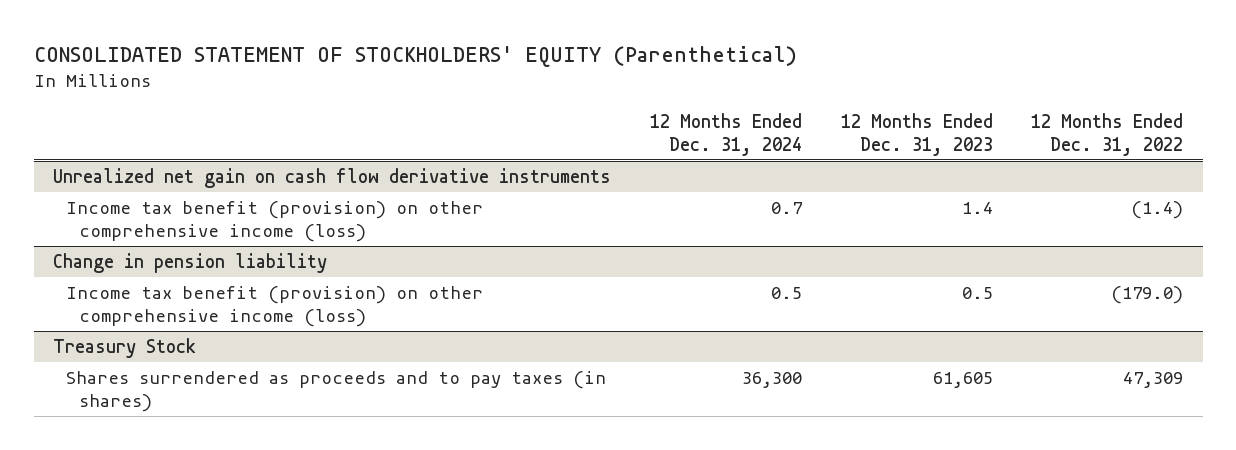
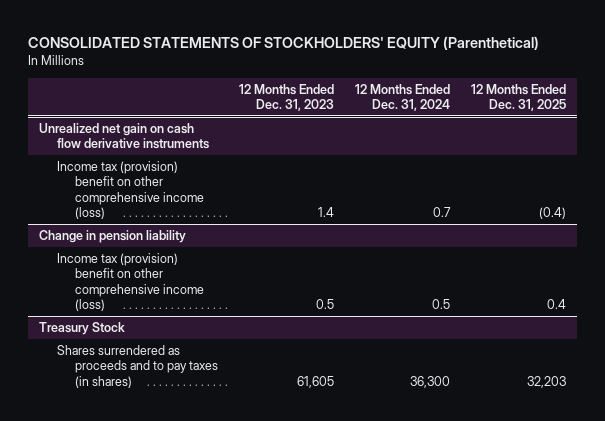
[33,46,797,68] CONSOLIDATED STATEMENT OF STOCKHOLDERS' EQUITY (Parenthetical) -> [28,35,540,50] CONSOLIDATED STATEMENTS OF STOCKHOLDERS' EQUITY (Parenthetical)
[1031,112,1184,156] 12 Months Ended Dec. 31, 2022 -> none
none -> [471,83,567,112] 12 Months Ended Dec. 31, 2025
[66,200,484,243] Income tax benefit (provision) on other comprehensive income (loss) -> [56,161,204,220] Income tax (provision) benefit on other comprehensive income (loss)
[66,285,484,328] Income tax benefit (provision) on other comprehensive income (loss) -> [56,253,204,312] Income tax (provision) benefit on other comprehensive income (loss)

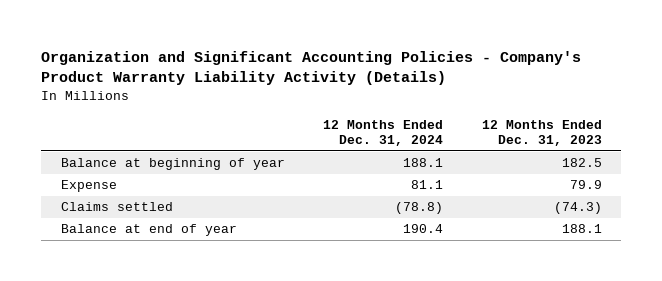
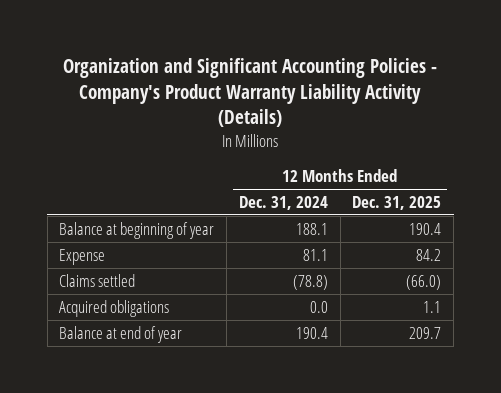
[481,119,602,146] 12 Months Ended Dec. 31, 2023 -> none
none -> [352,195,442,210] Dec. 31, 2025
none -> [59,299,170,317] Acquired obligations

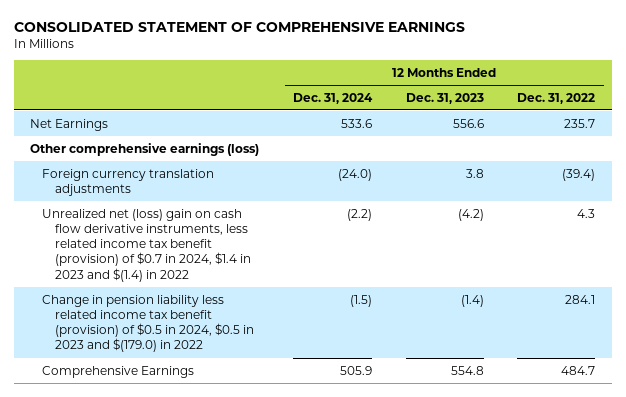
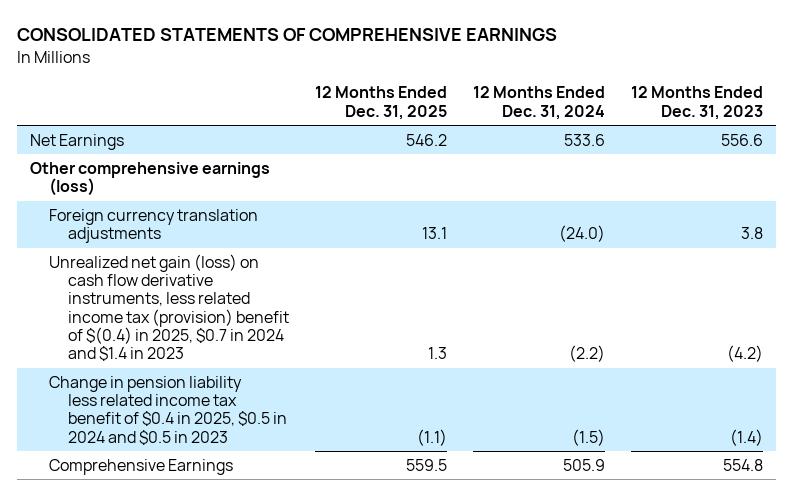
[13,22,465,33] CONSOLIDATED STATEMENT OF COMPREHENSIVE EARNINGS -> [16,28,557,42] CONSOLIDATED STATEMENTS OF COMPREHENSIVE EARNINGS
[517,92,596,104] Dec. 31, 2022 -> none
none -> [315,86,448,120] 12 Months Ended Dec. 31, 2025
[42,208,251,282] Unrealized net (loss) gain on cash flow derivative instruments, less related income tax benefit (provision) of $0.7 in 2024, $1.4 in 2023 and $(1.4) in 2022 -> [48,253,290,362] Unrealized net gain (loss) on cash flow derivative instruments, less related income tax (provision) benefit of $(0.4) in 2025, $0.7 in 2024 and $1.4 in 2023
[42,294,254,353] Change in pension liability less related income tax benefit (provision) of $0.5 in 2024, $0.5 in 2023 and $(179.0) in 2022 -> [48,375,288,445] Change in pension liability less related income tax benefit of $0.4 in 2025, $0.5 in 2024 and $0.5 in 2023

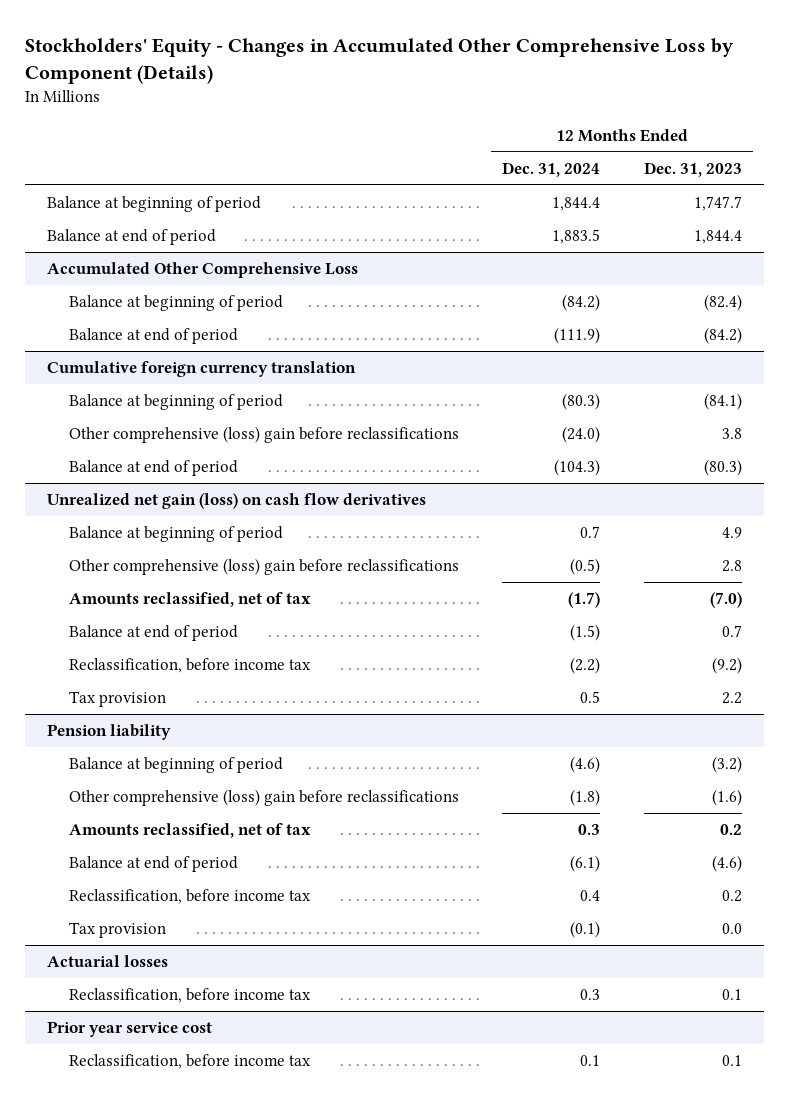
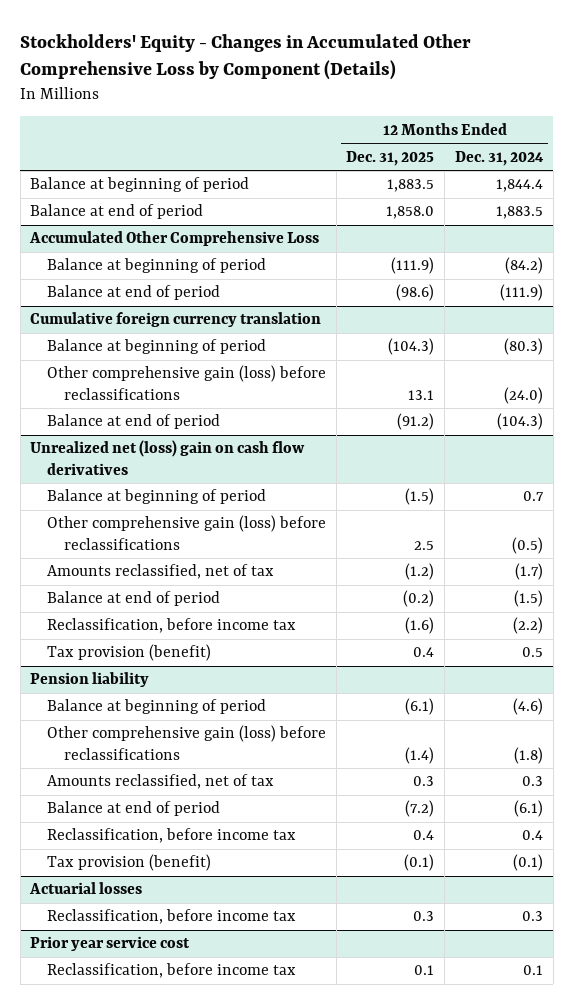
[643,161,742,177] Dec. 31, 2023 -> none
none -> [346,150,435,166] Dec. 31, 2025
[68,425,459,443] Other comprehensive (loss) gain before reclassifications -> [47,365,327,400] Other comprehensive gain (loss) before reclassifications
[46,492,426,509] Unrealized net gain (loss) on cash flow derivatives -> [30,440,306,475] Unrealized net (loss) gain on cash flow derivatives
[68,557,459,575] Other comprehensive (loss) gain before reclassifications -> [47,515,327,550] Other comprehensive gain (loss) before reclassifications
[68,690,166,707] Tax provision -> [47,644,212,662] Tax provision (benefit)
[68,788,459,806] Other comprehensive (loss) gain before reclassifications -> [47,725,327,760] Other comprehensive gain (loss) before reclassifications
[68,921,166,938] Tax provision -> [47,854,212,872] Tax provision (benefit)

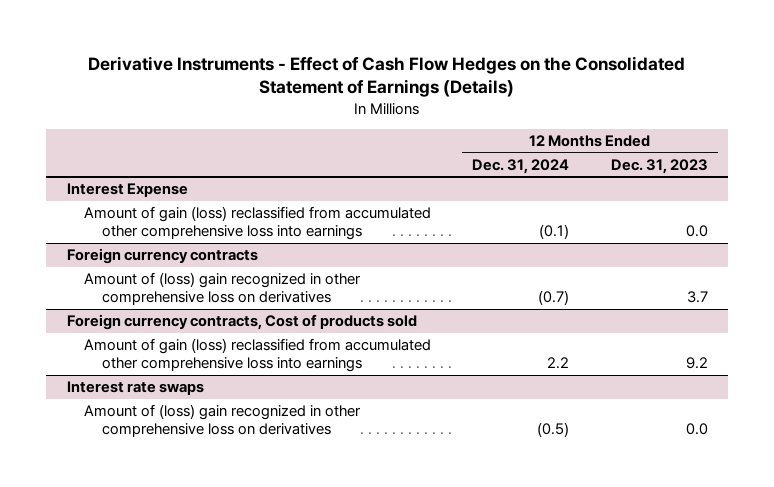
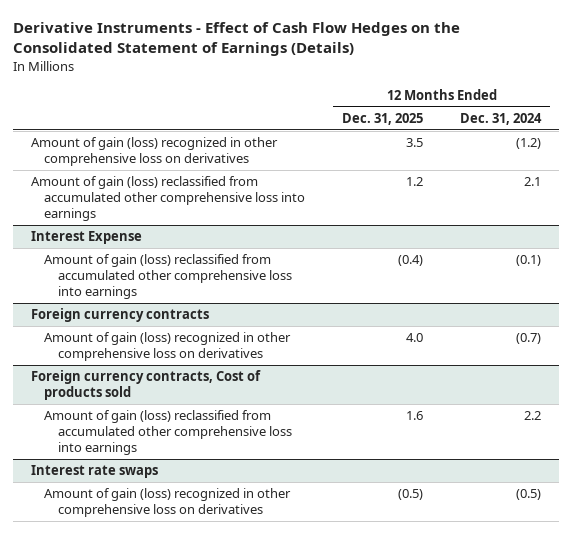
[610,158,708,174] Dec. 31, 2023 -> none
none -> [342,112,424,125] Dec. 31, 2025
none -> [31,137,279,167] Amount of gain (loss) recognized in other comprehensive loss on derivatives
none -> [31,176,306,221] Amount of gain (loss) reclassified from accumulated other comprehensive loss into earnings
[84,272,362,306] Amount of (loss) gain recognized in other comprehensive loss on derivatives -> [44,332,292,362] Amount of gain (loss) recognized in other comprehensive loss on derivatives
[84,404,362,438] Amount of (loss) gain recognized in other comprehensive loss on derivatives -> [44,488,292,518] Amount of gain (loss) recognized in other comprehensive loss on derivatives

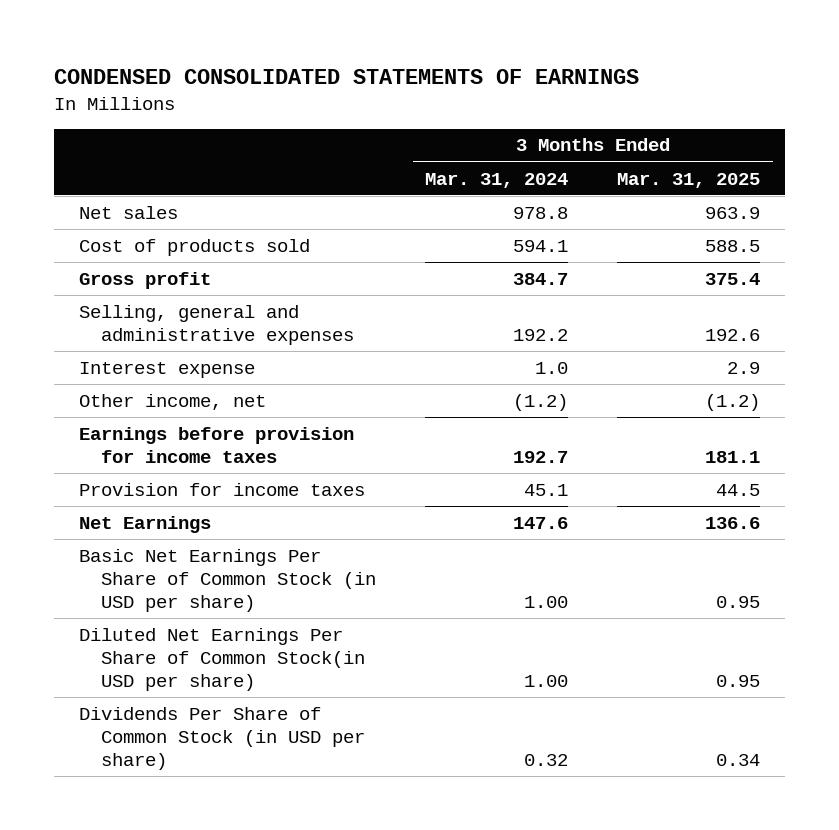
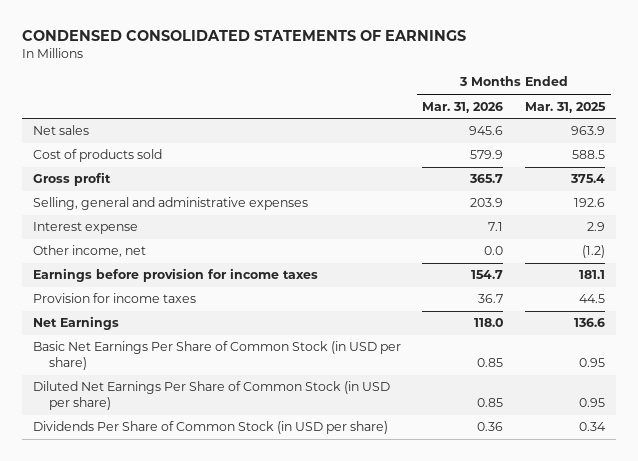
[425,172,569,188] Mar. 31, 2024 -> none
none -> [422,101,504,113] Mar. 31, 2026
[78,627,365,692] Diluted Net Earnings Per Share of Common Stock(in USD per share) -> [32,381,390,411] Diluted Net Earnings Per Share of Common Stock (in USD per share)

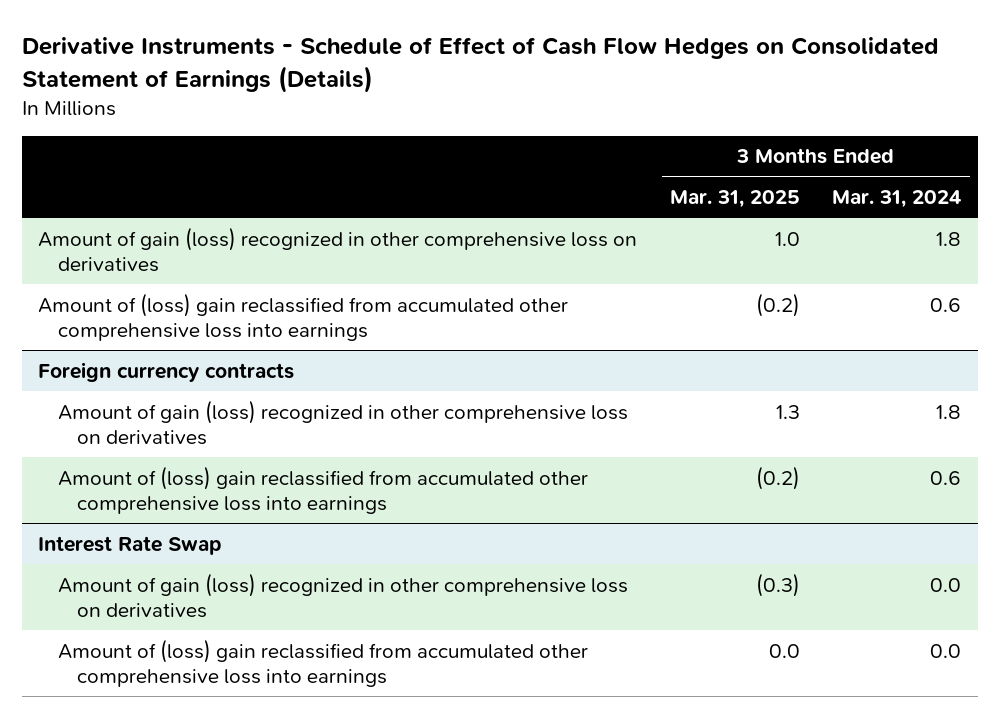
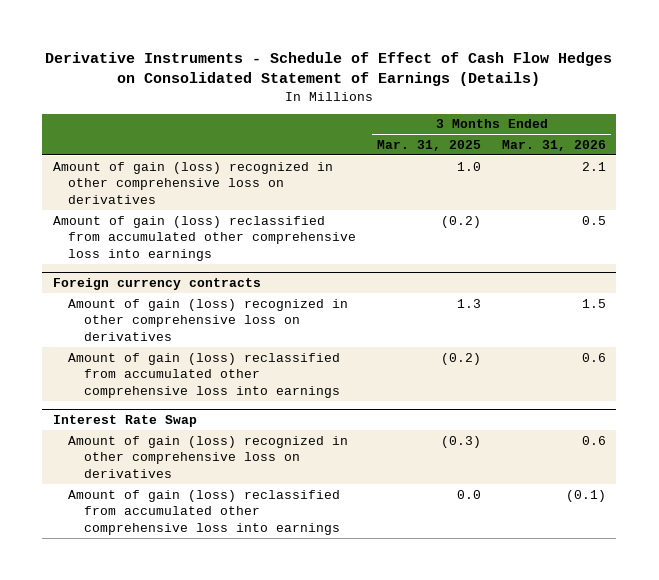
[832,190,962,209] Mar. 31, 2024 -> none
none -> [502,139,607,151] Mar. 31, 2026
[38,292,569,341] Amount of (loss) gain reclassified from accumulated other comprehensive loss into earnings -> [52,215,357,262] Amount of gain (loss) reclassified from accumulated other comprehensive loss into earnings
[57,465,588,514] Amount of (loss) gain reclassified from accumulated other comprehensive loss into earnings -> [68,352,341,399] Amount of gain (loss) reclassified from accumulated other comprehensive loss into earnings
[57,638,588,687] Amount of (loss) gain reclassified from accumulated other comprehensive loss into earnings -> [68,489,341,536] Amount of gain (loss) reclassified from accumulated other comprehensive loss into earnings

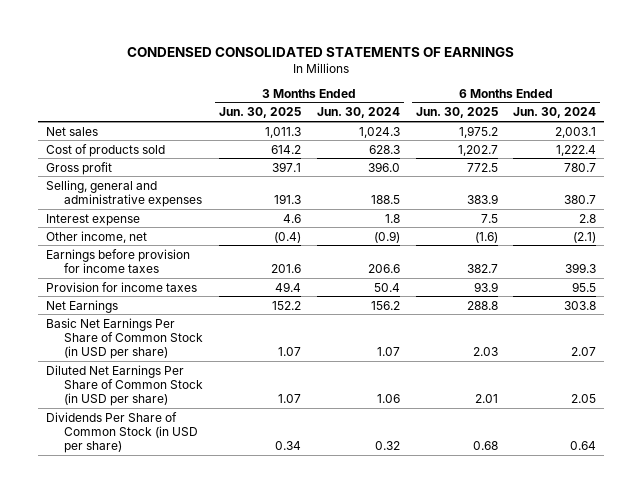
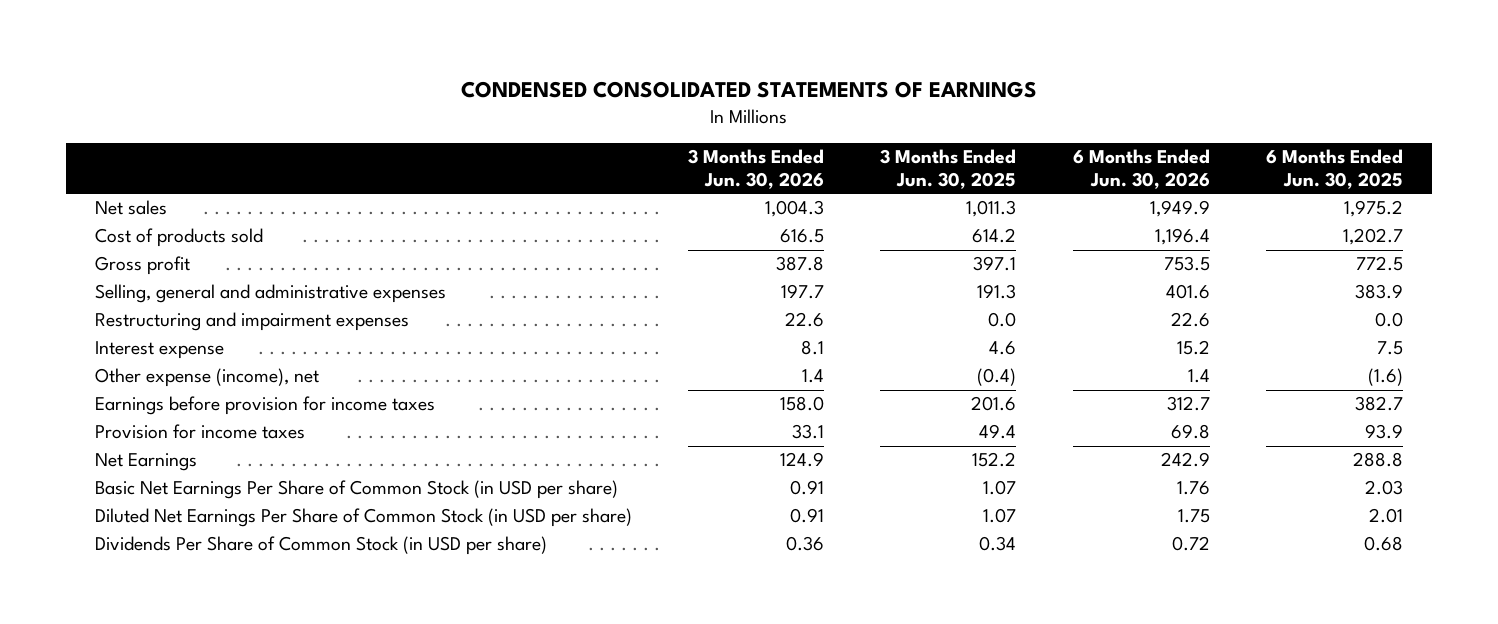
[316,107,400,119] Jun. 30, 2024 -> none
[513,107,597,119] Jun. 30, 2024 -> none
none -> [688,149,825,190] 3 Months Ended Jun. 30, 2026
none -> [1072,149,1210,190] 6 Months Ended Jun. 30, 2026
none -> [94,312,409,332] Restructuring and impairment expenses
[45,230,147,243] Other income, net -> [94,368,319,388] Other expense (income), net

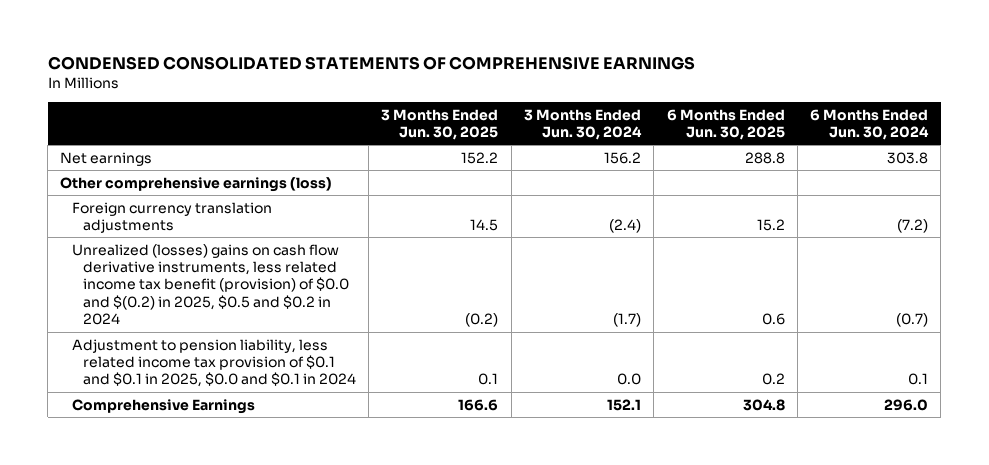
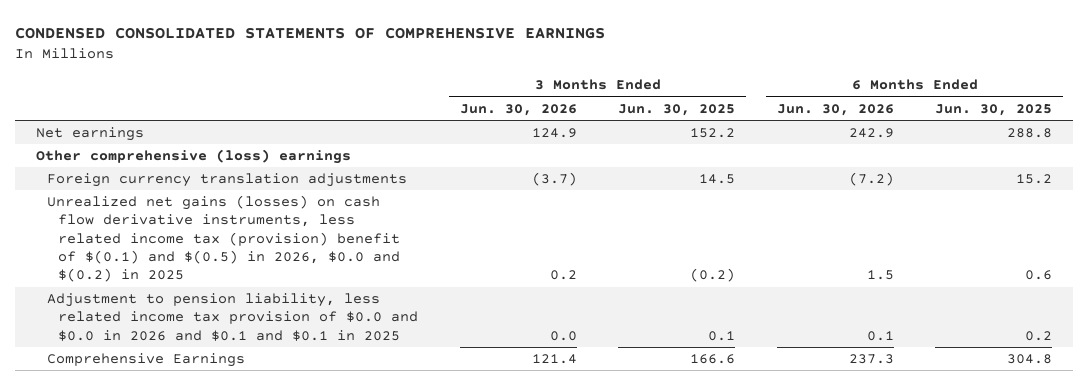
[524,108,643,140] 3 Months Ended Jun. 30, 2024 -> none
[810,108,930,140] 6 Months Ended Jun. 30, 2024 -> none
none -> [459,103,577,116] Jun. 30, 2026
none -> [776,103,894,116] Jun. 30, 2026
[60,176,333,192] Other comprehensive earnings (loss) -> [36,149,352,165] Other comprehensive (loss) earnings
[71,243,349,326] Unrealized (losses) gains on cash flow derivative instruments, less related income tax benefit (provision) of $0.0 and $(0.2) in 2025, $0.5 and $0.2 in 2024 -> [47,195,401,283] Unrealized net gains (losses) on cash flow derivative instruments, less related income tax (provision) benefit of $(0.1) and $(0.5) in 2026, $0.0 and $(0.2) in 2025
[71,338,356,388] Adjustment to pension liability, less related income tax provision of $0.1 and $0.1 in 2025, $0.0 and $0.1 in 2024 -> [47,293,419,341] Adjustment to pension liability, less related income tax provision of $0.0 and $0.0 in 2026 and $0.1 and $0.1 in 2025

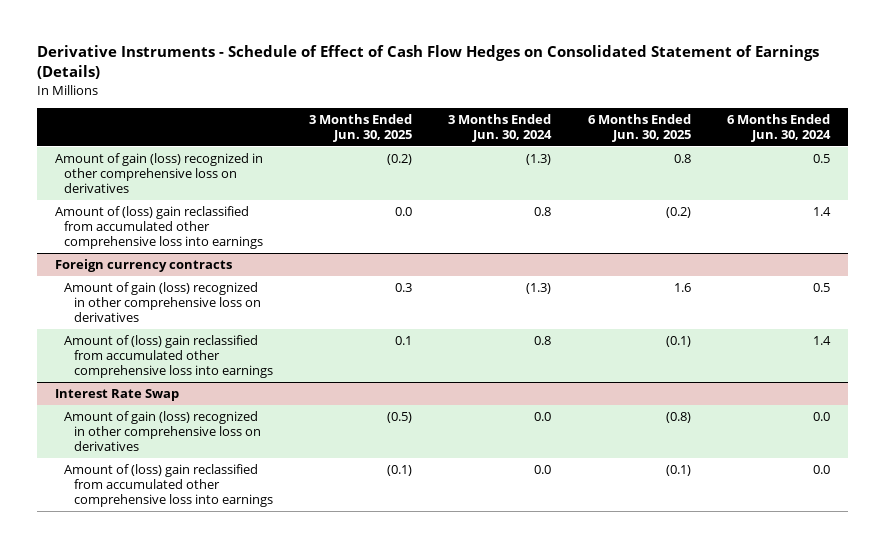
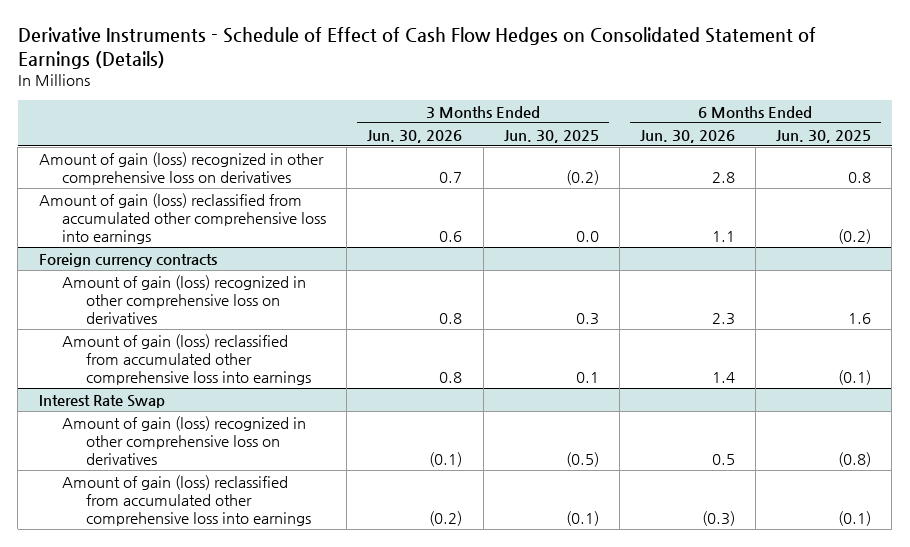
[448,113,553,142] 3 Months Ended Jun. 30, 2024 -> none
[726,113,831,142] 6 Months Ended Jun. 30, 2024 -> none
none -> [367,129,463,143] Jun. 30, 2026
none -> [639,129,735,143] Jun. 30, 2026
[54,206,264,250] Amount of (loss) gain reclassified from accumulated other comprehensive loss into earnings -> [38,192,327,244] Amount of gain (loss) reclassified from accumulated other comprehensive loss into earnings
[64,335,273,379] Amount of (loss) gain reclassified from accumulated other comprehensive loss into earnings -> [62,333,311,385] Amount of gain (loss) reclassified from accumulated other comprehensive loss into earnings
[64,464,273,508] Amount of (loss) gain reclassified from accumulated other comprehensive loss into earnings -> [62,474,311,526] Amount of gain (loss) reclassified from accumulated other comprehensive loss into earnings

